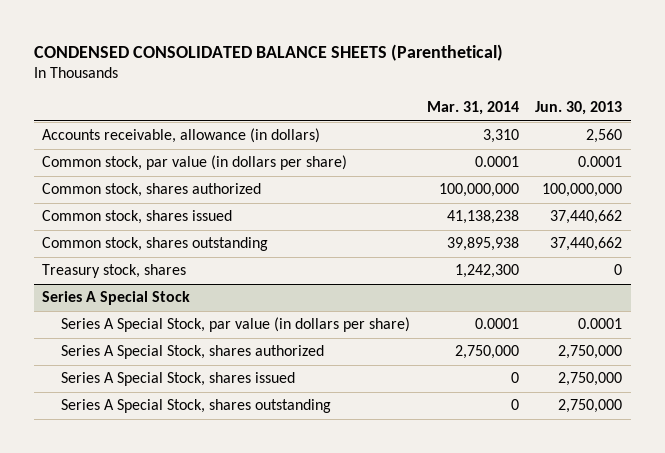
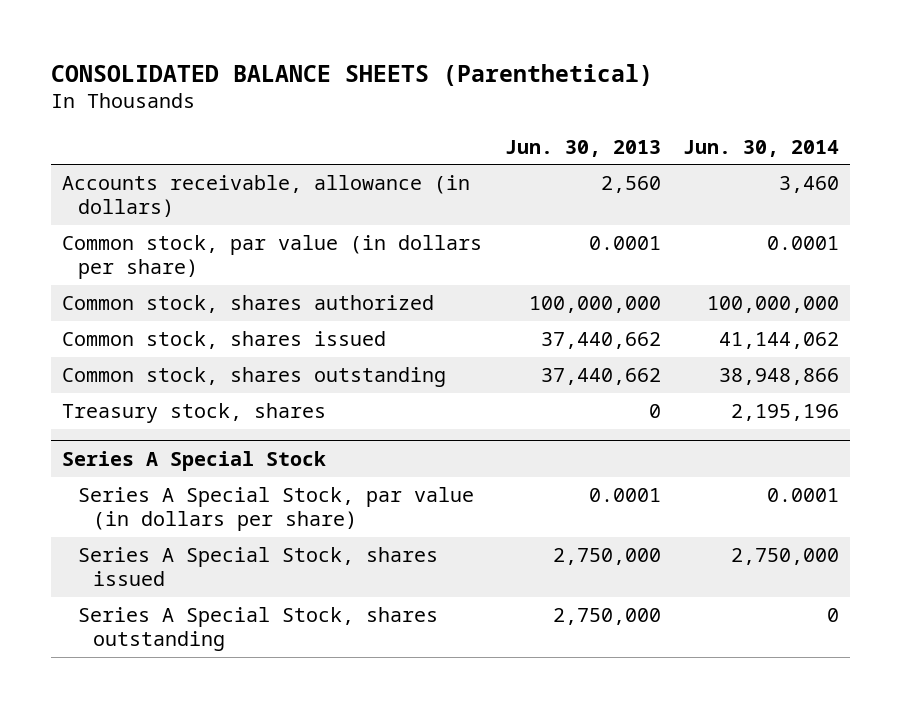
[33,43,503,61] CONDENSED CONSOLIDATED BALANCE SHEETS (Parenthetical) -> [50,63,653,86] CONSOLIDATED BALANCE SHEETS (Parenthetical)
[426,101,519,116] Mar. 31, 2014 -> none
none -> [683,139,840,157] Jun. 30, 2014
[60,345,324,360] Series A Special Stock, shares authorized -> none

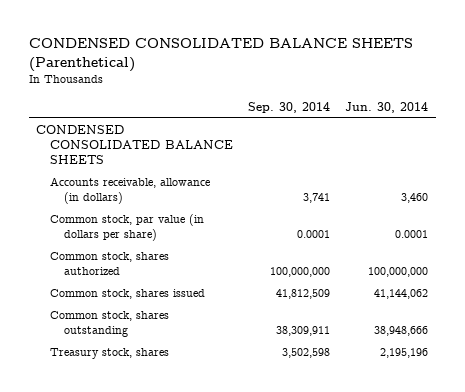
[50,63,653,86] CONSOLIDATED BALANCE SHEETS (Parenthetical) -> [28,37,413,72] CONDENSED CONSOLIDATED BALANCE SHEETS (Parenthetical)
[504,139,661,157] Jun. 30, 2013 -> none
none -> [248,101,331,113] Sep. 30, 2014
none -> [36,125,234,165] CONDENSED CONSOLIDATED BALANCE SHEETS
[719,368,840,386] 38,948,866 -> [374,326,429,337] 38,948,666
[62,451,327,472] Series A Special Stock -> none
[77,487,474,531] Series A Special Stock, par value (in dollars per share) -> none
[77,547,438,586] Series A Special Stock, shares issued -> none
[77,607,438,651] Series A Special Stock, shares outstanding -> none

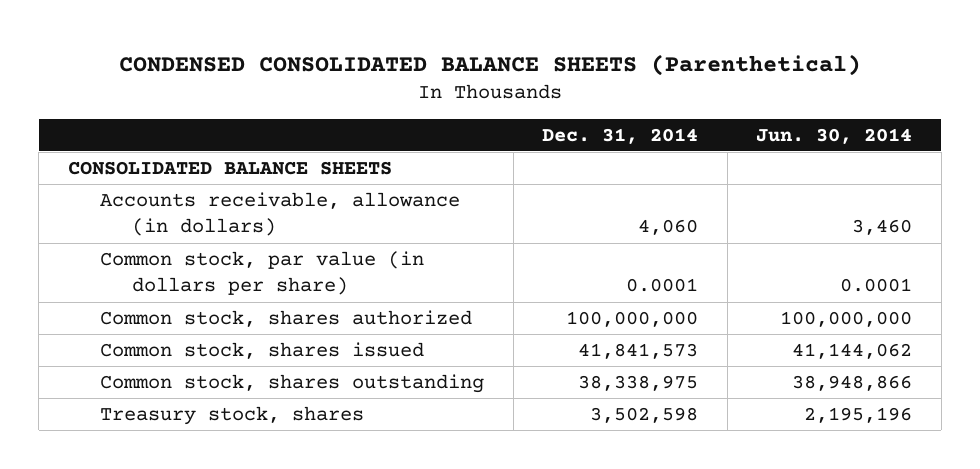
[248,101,331,113] Sep. 30, 2014 -> none
none -> [542,127,699,144] Dec. 31, 2014
[36,125,234,165] CONDENSED CONSOLIDATED BALANCE SHEETS -> [67,161,392,176] CONSOLIDATED BALANCE SHEETS
[374,326,429,337] 38,948,666 -> [792,375,913,392] 38,948,866

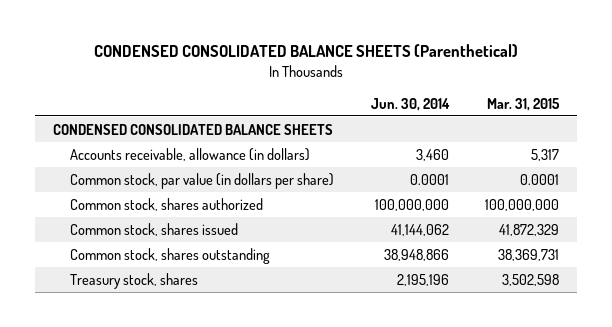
[542,127,699,144] Dec. 31, 2014 -> none
none -> [486,97,560,111] Mar. 31, 2015
[67,161,392,176] CONSOLIDATED BALANCE SHEETS -> [53,123,334,135] CONDENSED CONSOLIDATED BALANCE SHEETS

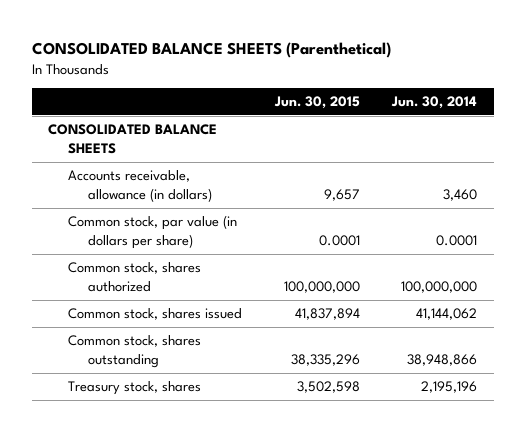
[94,44,519,58] CONDENSED CONSOLIDATED BALANCE SHEETS (Parenthetical) -> [31,42,391,59] CONSOLIDATED BALANCE SHEETS (Parenthetical)
[486,97,560,111] Mar. 31, 2015 -> none
none -> [273,96,360,110] Jun. 30, 2015
[53,123,334,135] CONDENSED CONSOLIDATED BALANCE SHEETS -> [48,124,218,154] CONSOLIDATED BALANCE SHEETS

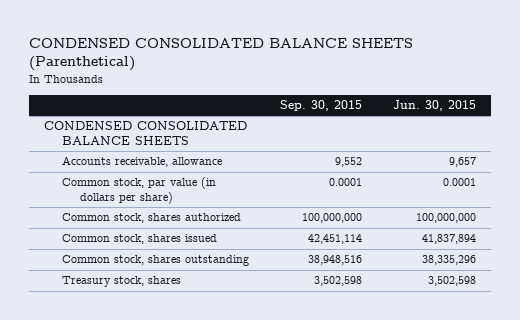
[31,42,391,59] CONSOLIDATED BALANCE SHEETS (Parenthetical) -> [29,37,414,72] CONDENSED CONSOLIDATED BALANCE SHEETS (Parenthetical)
[391,96,478,110] Jun. 30, 2014 -> none
none -> [280,99,363,111] Sep. 30, 2015
[48,124,218,154] CONSOLIDATED BALANCE SHEETS -> [44,121,248,146] CONDENSED CONSOLIDATED BALANCE SHEETS
[68,170,213,202] Accounts receivable, allowance (in dollars) -> [62,156,223,168] Accounts receivable, allowance

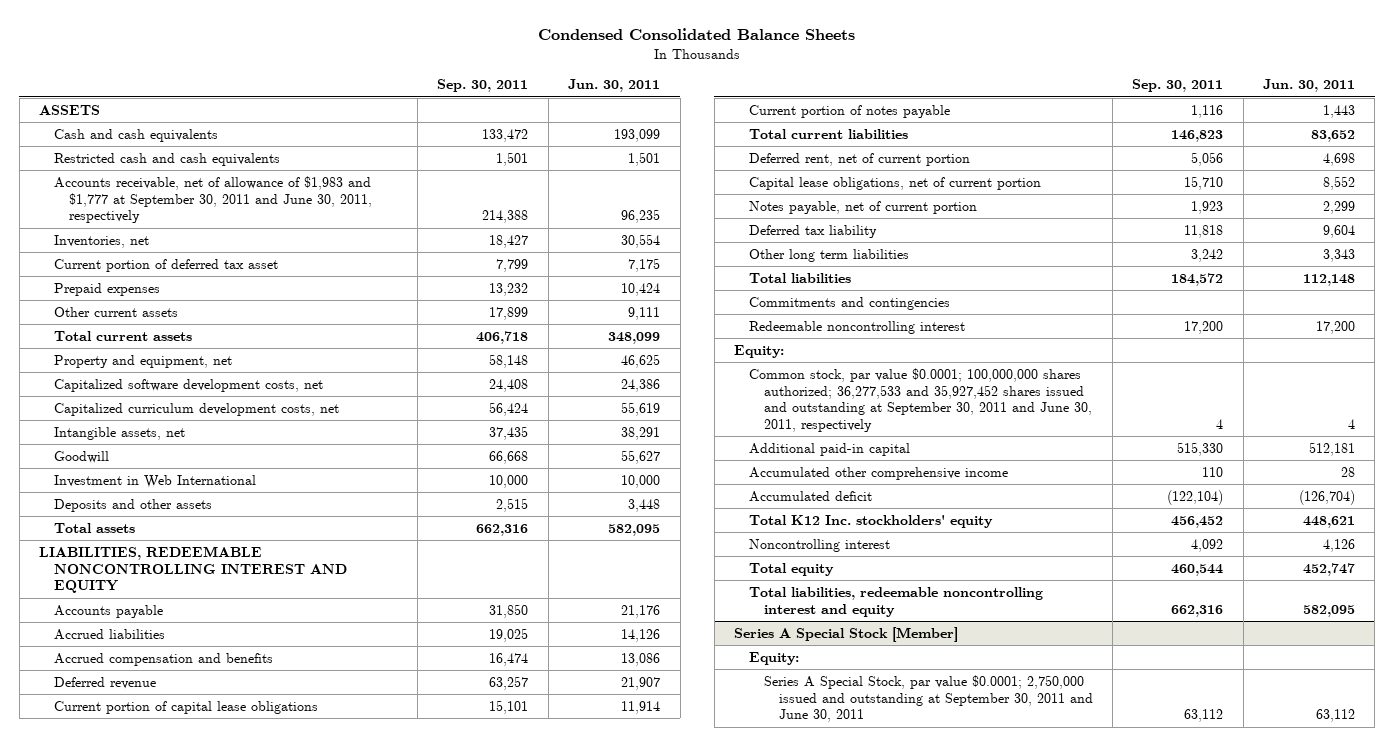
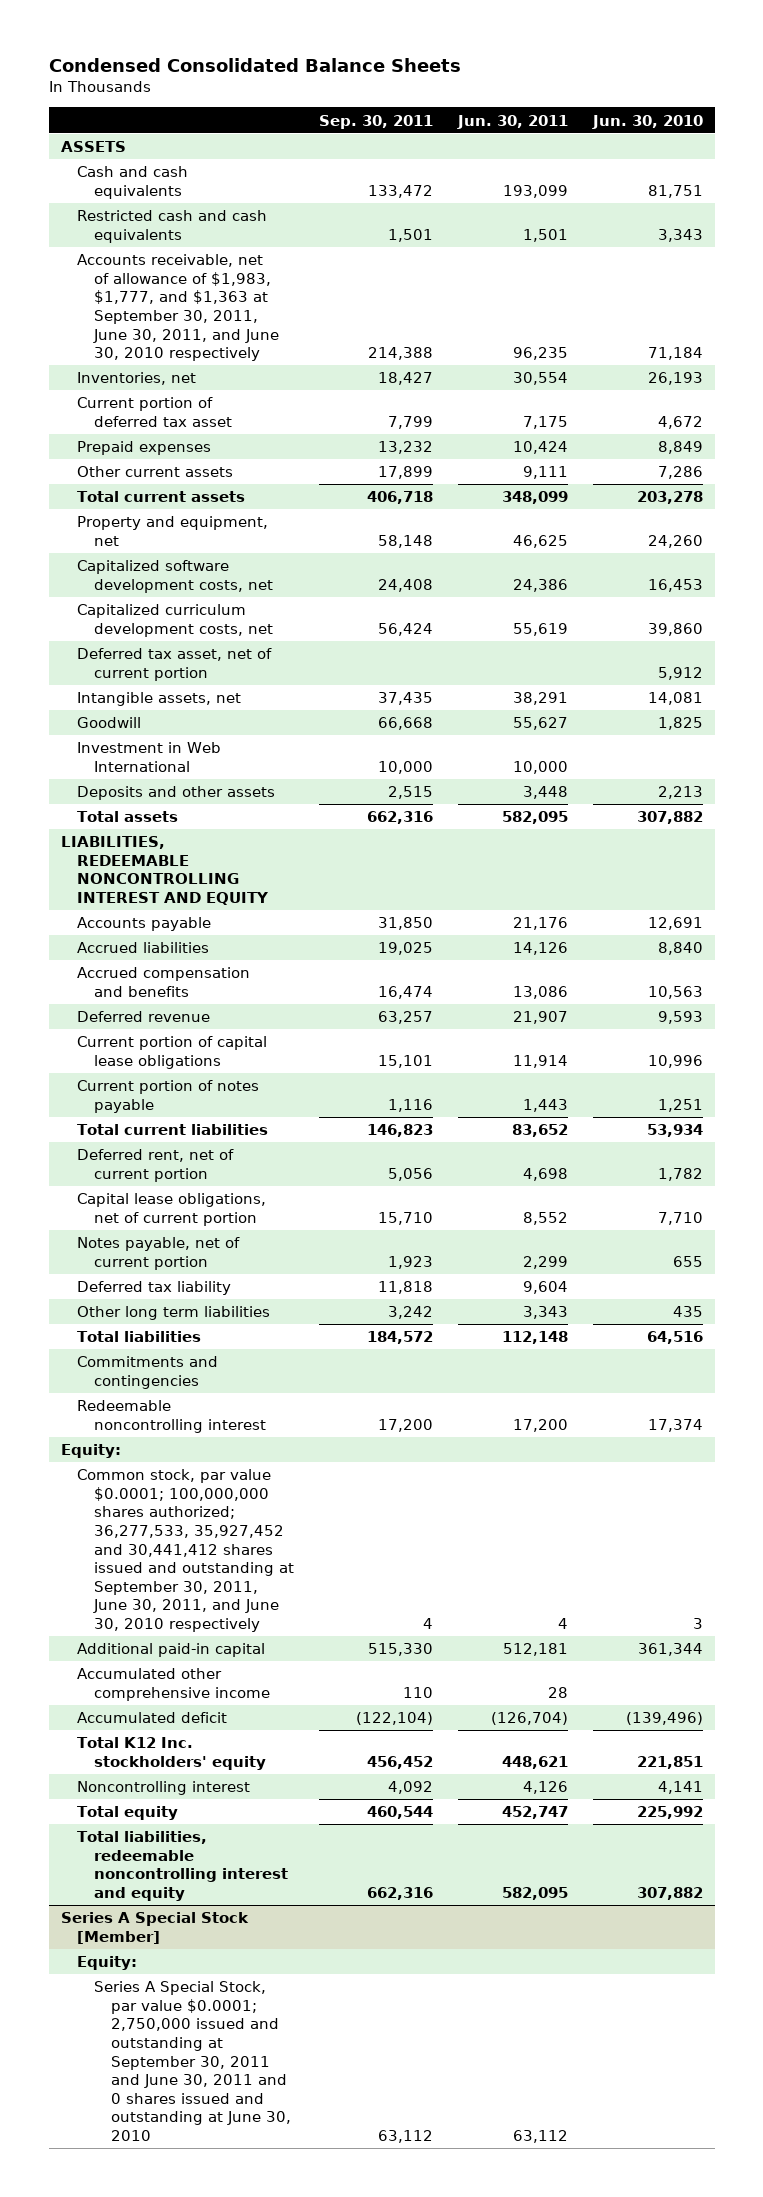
none -> [591,114,703,129] Jun. 30, 2010
[53,175,372,224] Accounts receivable, net of allowance of $1,983 and $1,777 at September 30, 2011 and June 30, 2011, respectively -> [77,254,280,362] Accounts receivable, net of allowance of $1,983, $1,777, and $1,363 at September 30, 2011, June 30, 2011, and June 30, 2010 respectively
none -> [77,648,273,681] Deferred tax asset, net of current portion
[748,367,1092,432] Common stock, par value $0.0001; 100,000,000 shares authorized; 36,277,533 and 35,927,452 shares issued and outstanding at September 30, 2011 and June 30, 2011, respectively -> [77,1469,295,1633] Common stock, par value $0.0001; 100,000,000 shares authorized; 36,277,533, 35,927,452 and 30,441,412 shares issued and outstanding at September 30, 2011, June 30, 2011, and June 30, 2010 respectively
[763,674,1093,723] Series A Special Stock, par value $0.0001; 2,750,000 issued and outstanding at September 30, 2011 and June 30, 2011 -> [94,1981,291,2142] Series A Special Stock, par value $0.0001; 2,750,000 issued and outstanding at September 30, 2011 and June 30, 2011 and 0 shares issued and outstanding at June 30, 2010

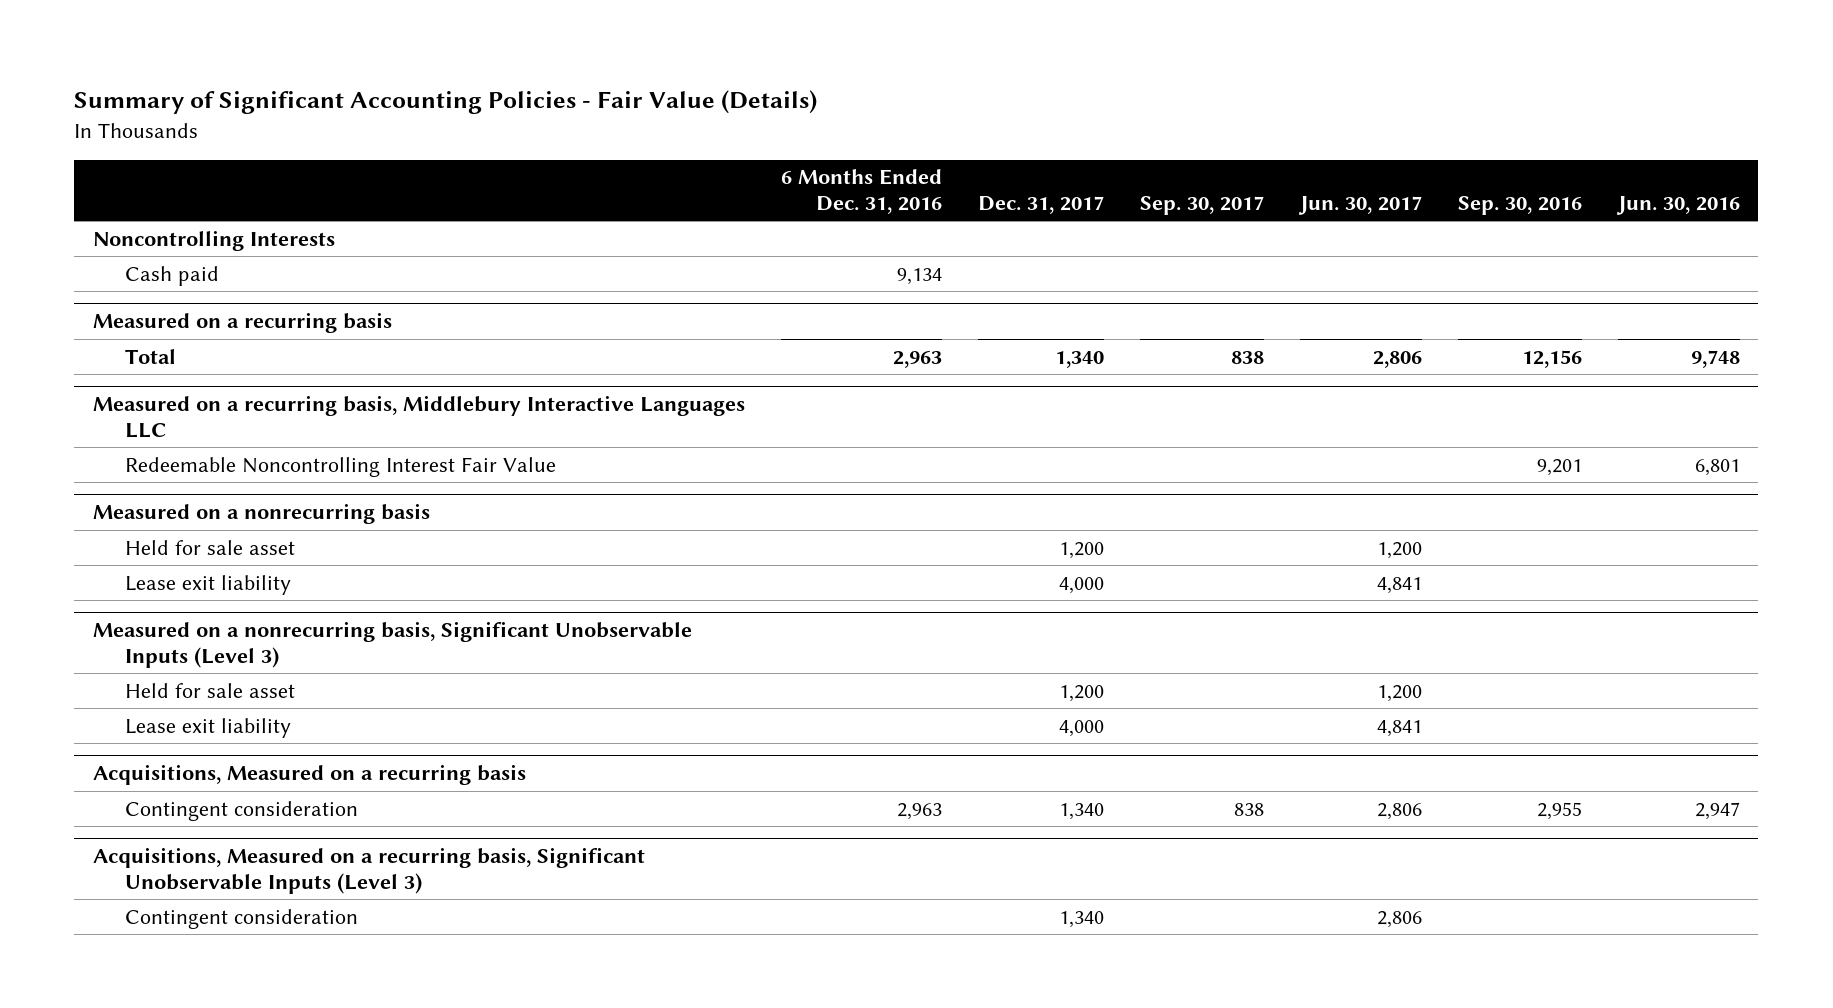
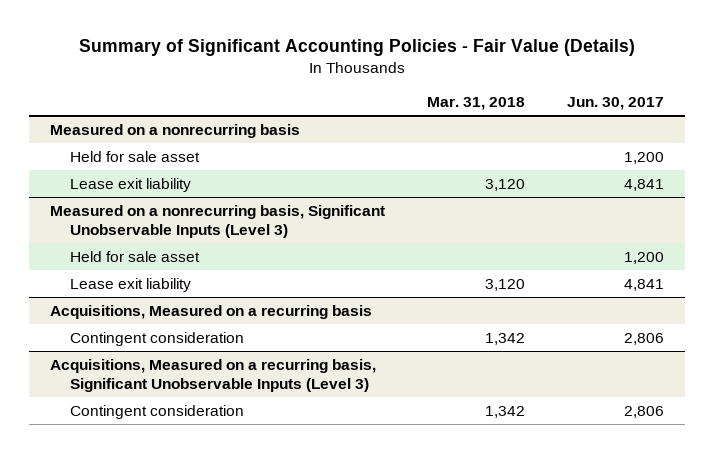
[780,169,942,214] 6 Months Ended Dec. 31, 2016 -> none
[977,195,1104,214] Dec. 31, 2017 -> none
[1139,195,1264,215] Sep. 30, 2017 -> none
[1458,195,1583,215] Sep. 30, 2016 -> none
[1616,195,1741,215] Jun. 30, 2016 -> none
none -> [426,96,525,110] Mar. 31, 2018
[92,229,335,251] Noncontrolling Interests -> none
[124,265,219,286] Cash paid -> none
[92,312,392,334] Measured on a recurring basis -> none
[124,348,176,364] Total -> none
[92,395,745,438] Measured on a recurring basis, Middlebury Interactive Languages LLC -> none
[124,456,556,477] Redeemable Noncontrolling Interest Fair Value -> none

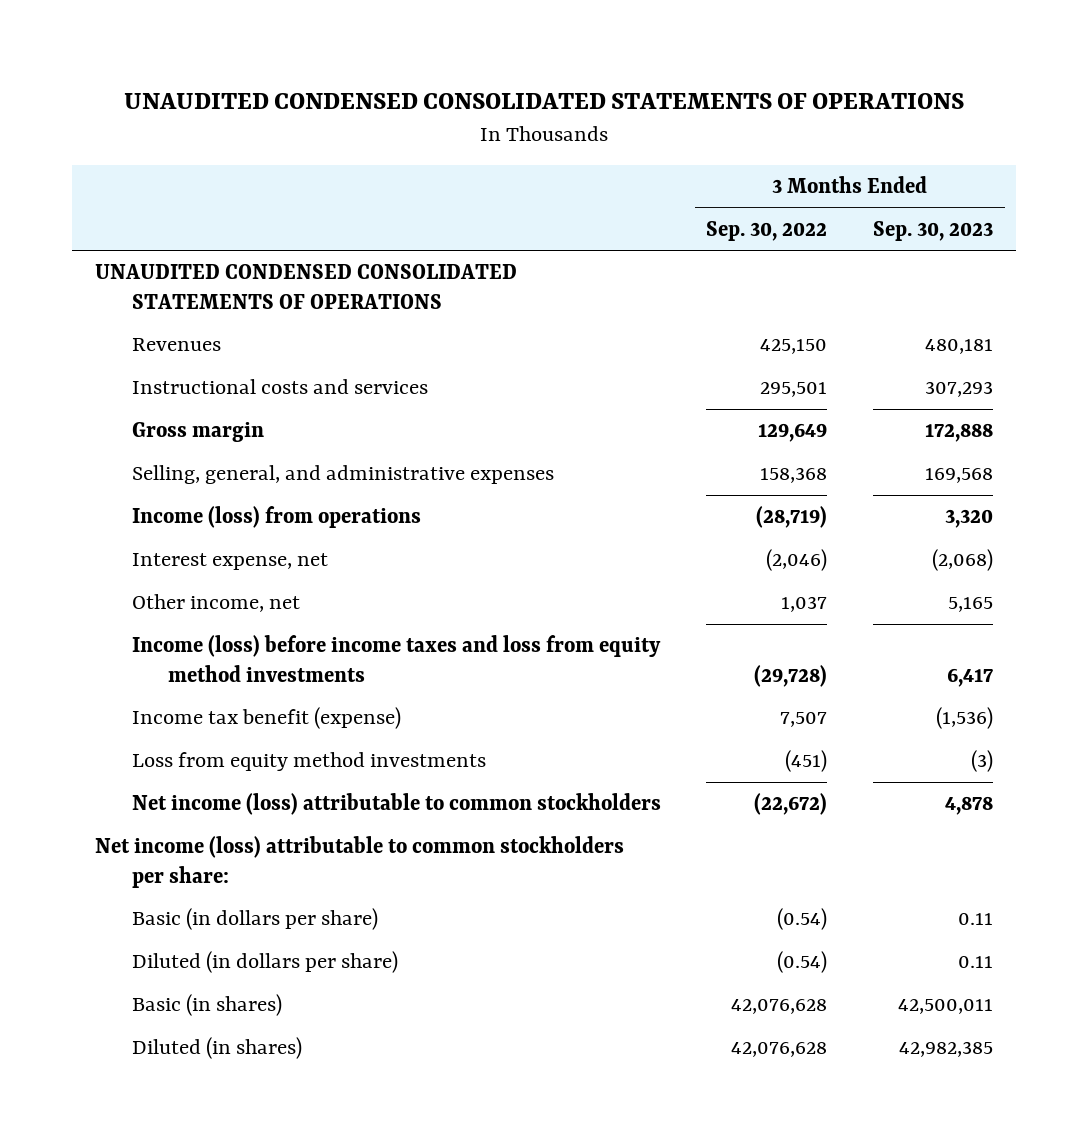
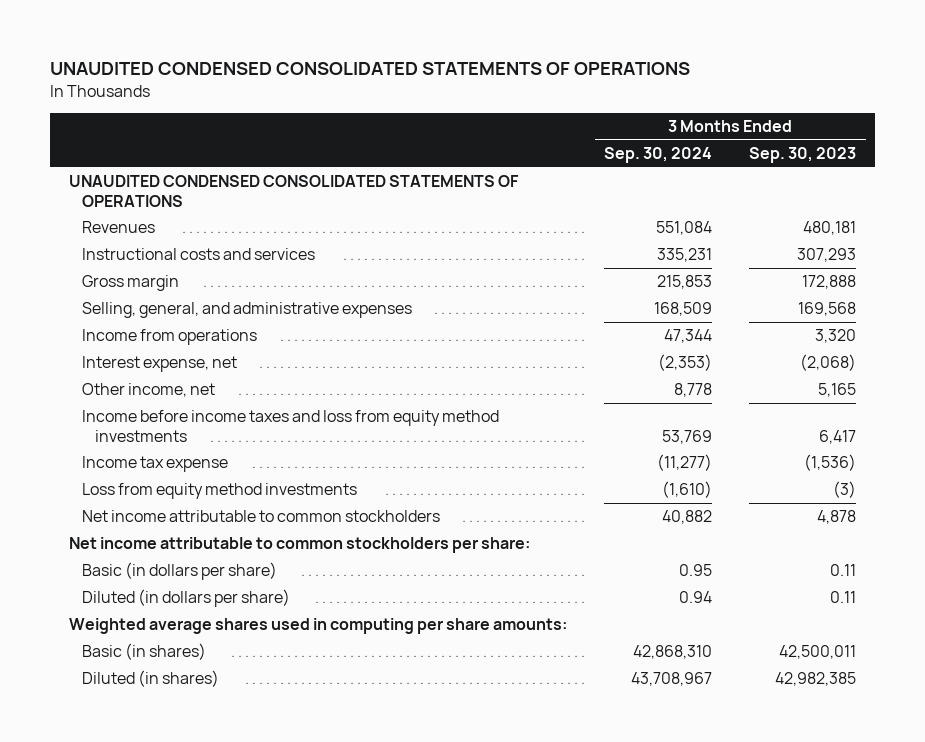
[706,220,828,241] Sep. 30, 2022 -> none
none -> [603,147,712,164] Sep. 30, 2024
[131,506,421,529] Income (loss) from operations -> [81,329,257,346] Income from operations
[131,635,661,682] Income (loss) before income taxes and loss from equity method investments -> [81,410,499,442] Income before income taxes and loss from equity method investments
[131,707,401,730] Income tax benefit (expense) -> [81,456,228,473] Income tax expense
[131,793,661,816] Net income (loss) attributable to common stockholders -> [81,510,440,523] Net income attributable to common stockholders
[94,836,624,888] Net income (loss) attributable to common stockholders per share: -> [68,537,530,554] Net income attributable to common stockholders per share:
none -> [68,618,567,635] Weighted average shares used in computing per share amounts:

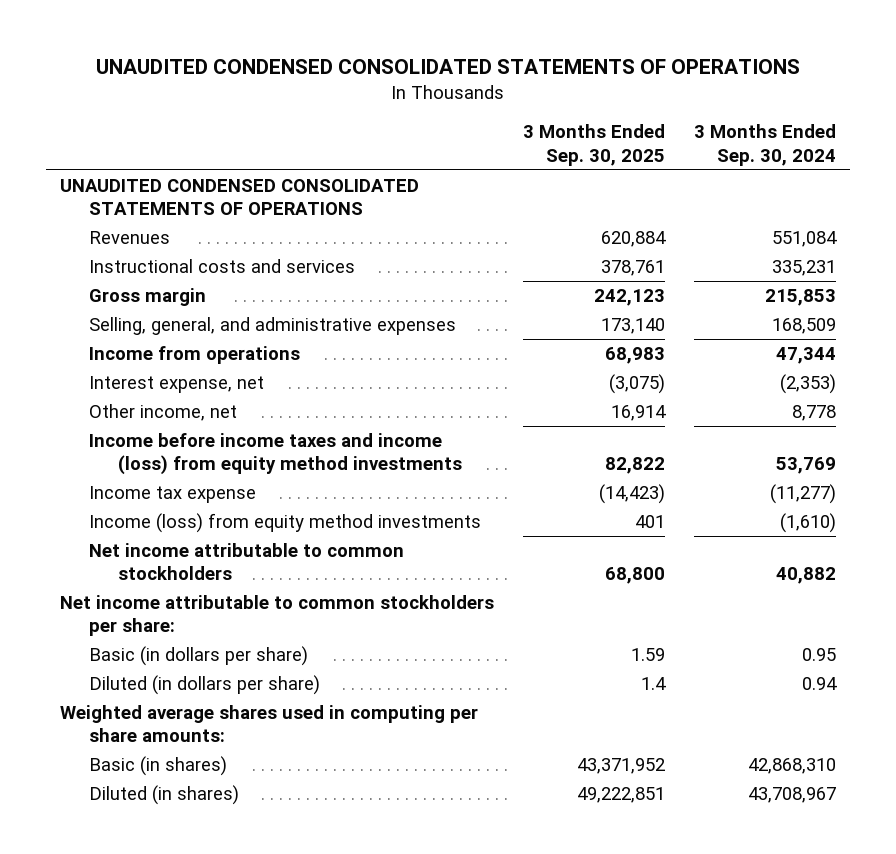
[749,147,857,164] Sep. 30, 2023 -> none
none -> [522,124,665,166] 3 Months Ended Sep. 30, 2025
[81,410,499,442] Income before income taxes and loss from equity method investments -> [89,432,463,476] Income before income taxes and income (loss) from equity method investments
[81,483,357,500] Loss from equity method investments -> [89,512,482,533] Income (loss) from equity method investments

